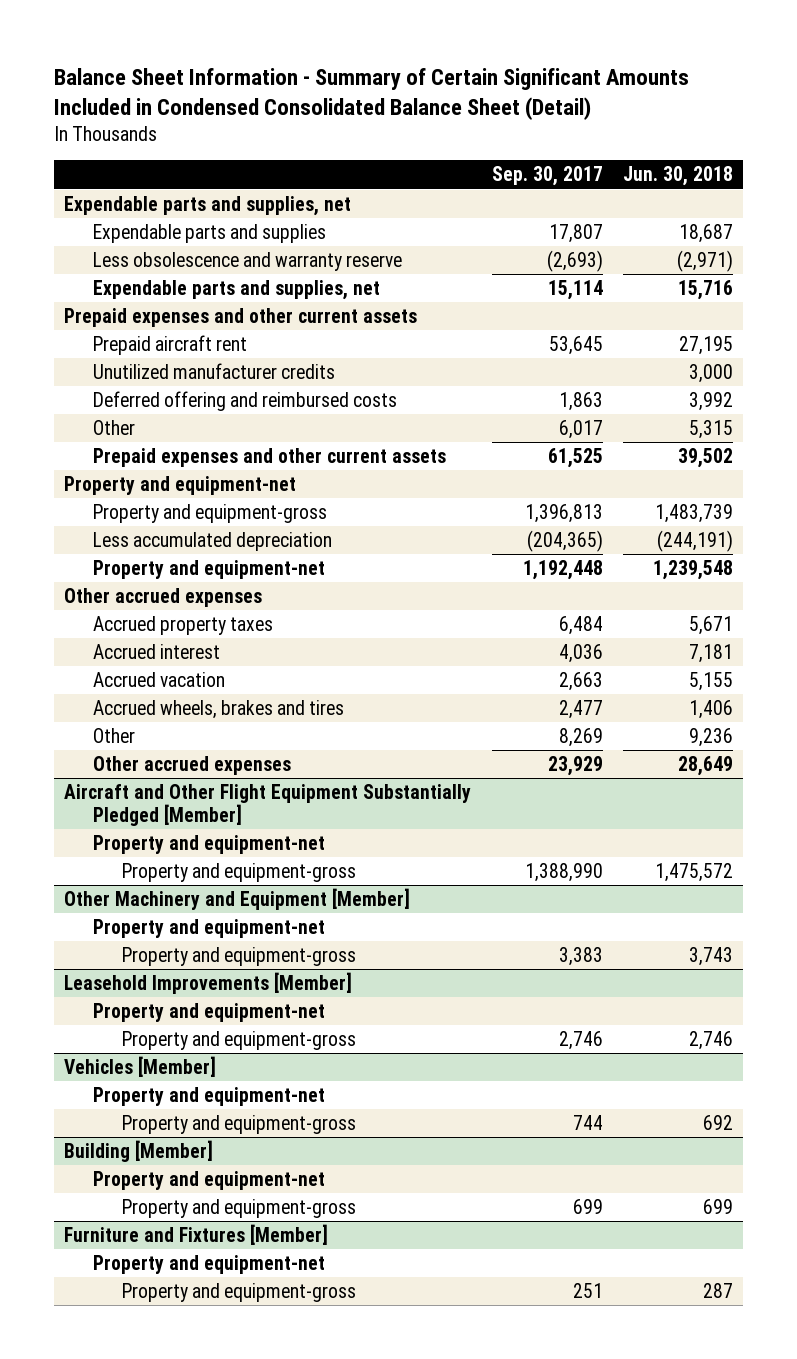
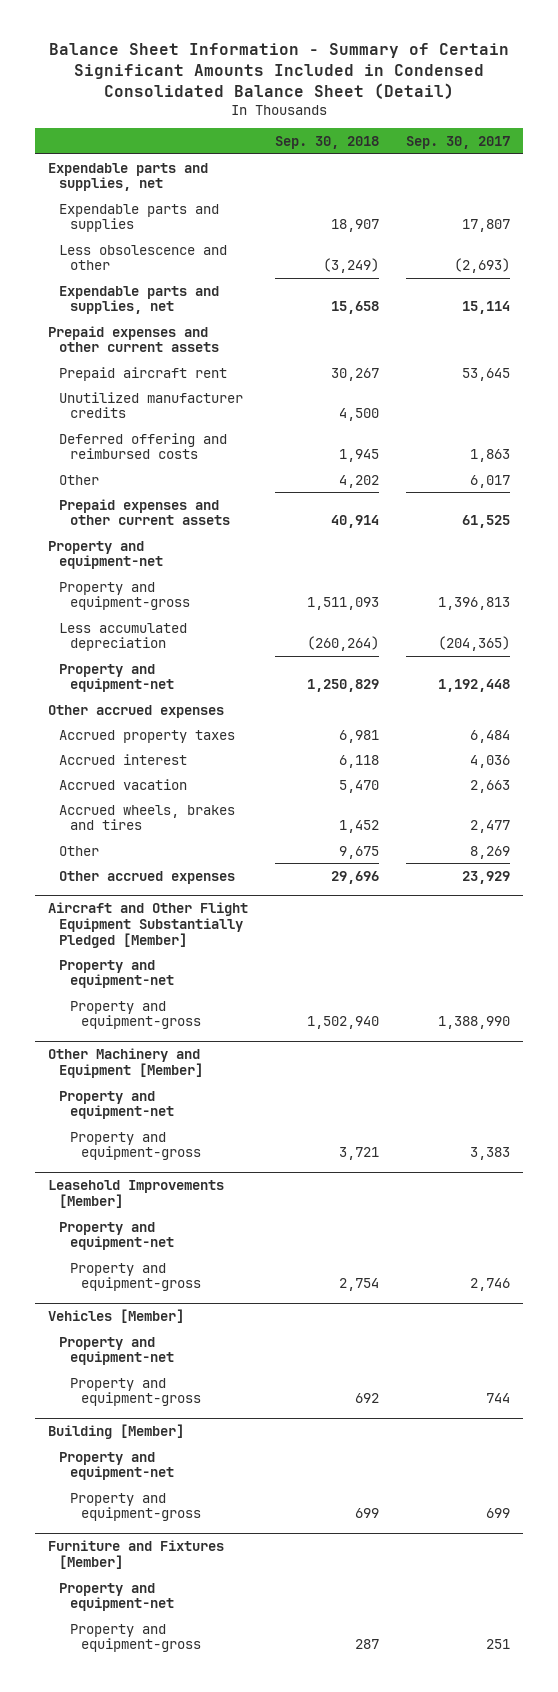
[622,166,733,187] Jun. 30, 2018 -> none
none -> [275,135,380,149] Sep. 30, 2018
[93,252,403,272] Less obsolescence and warranty reserve -> [59,244,228,271] Less obsolescence and other

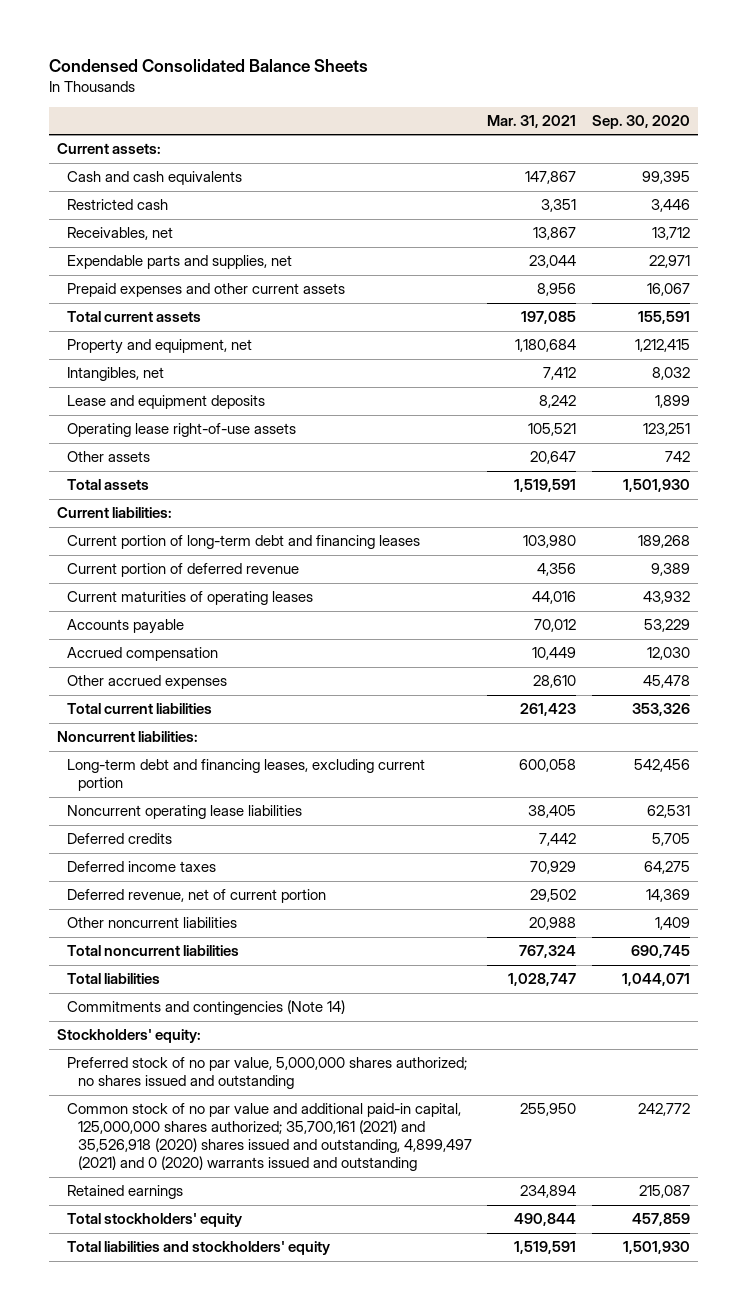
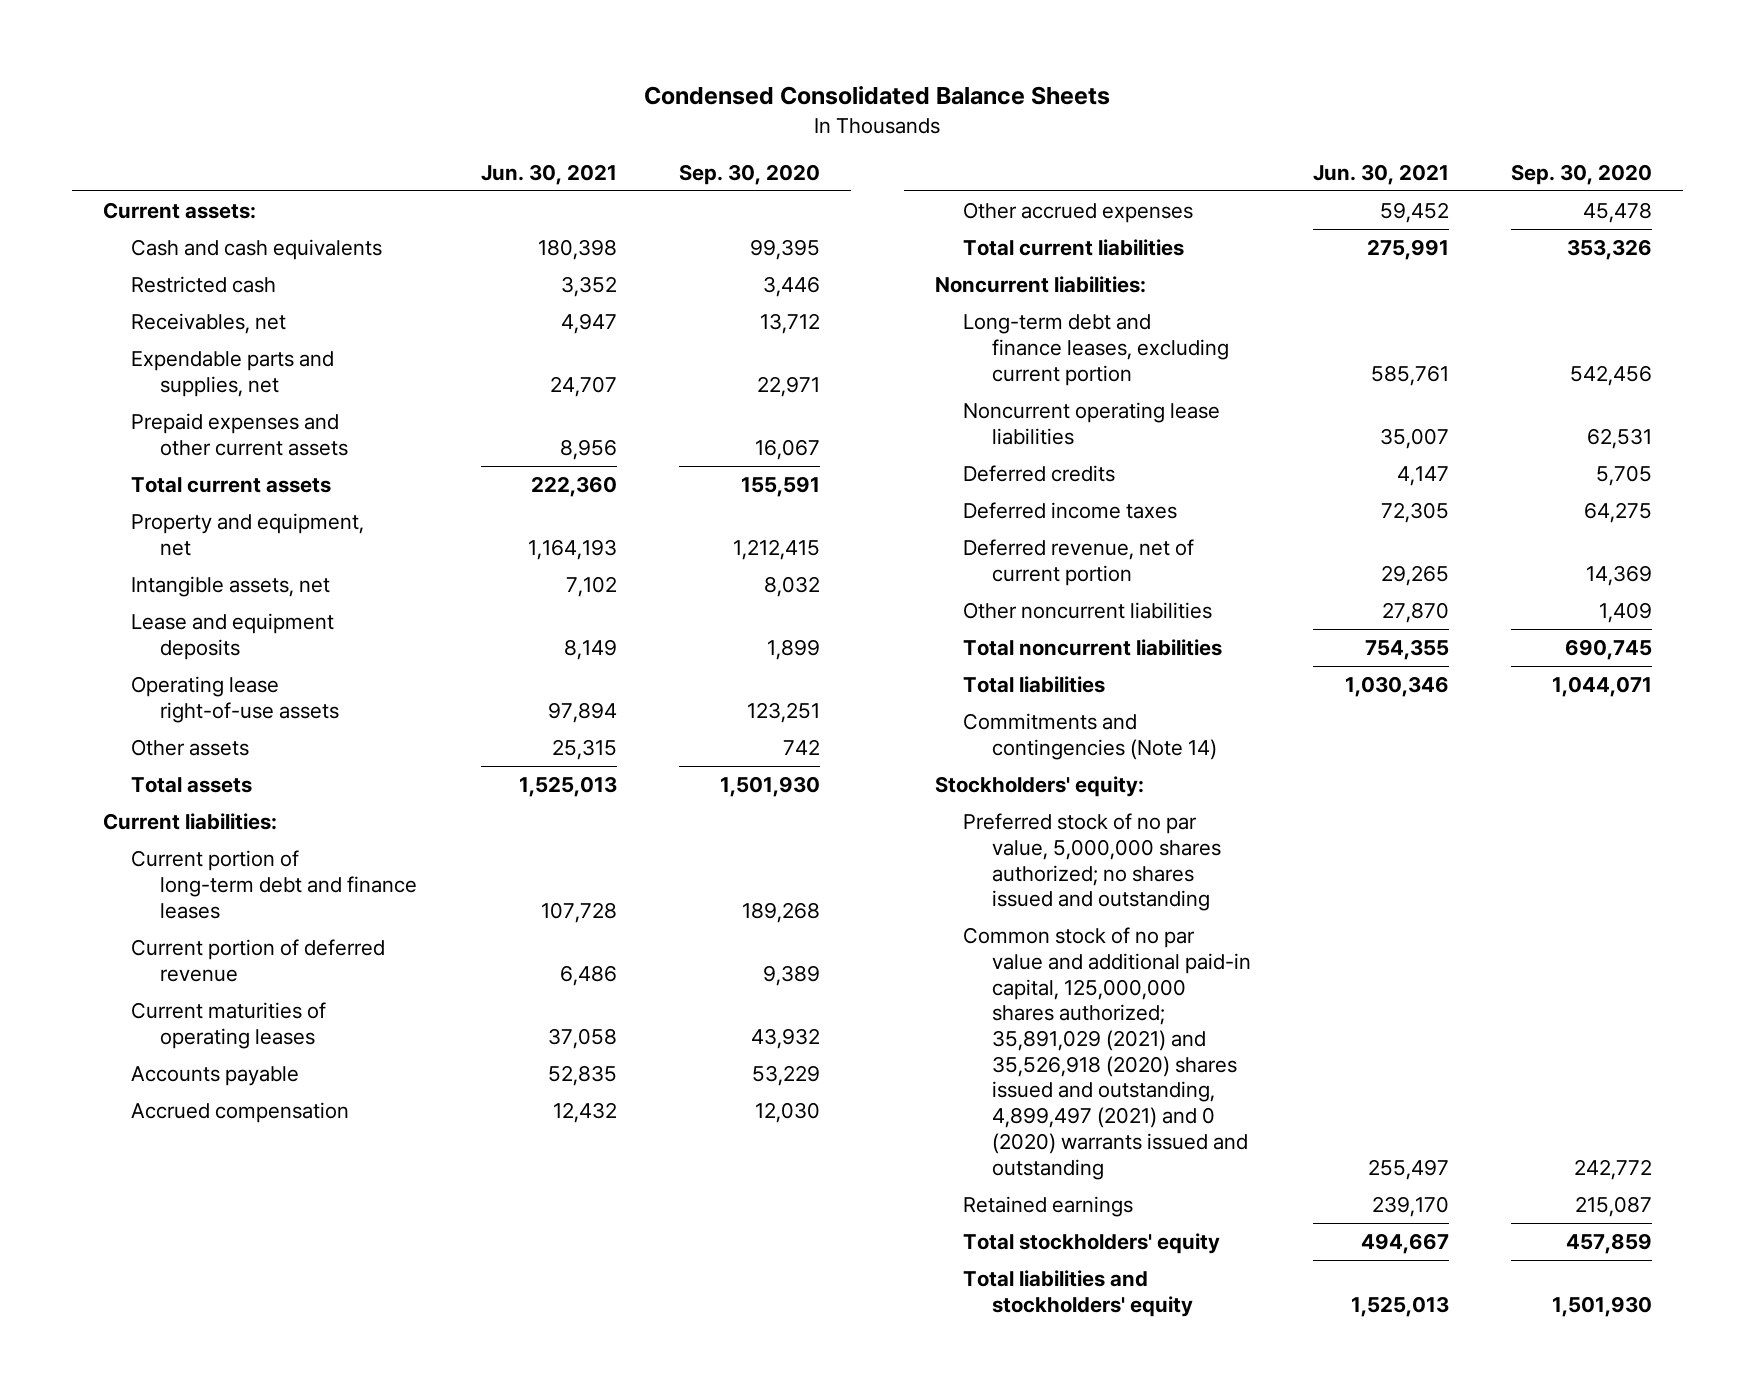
[487,114,577,128] Mar. 31, 2021 -> none
none -> [480,163,617,185] Jun. 30, 2021
[67,367,165,382] Intangibles, net -> [131,576,331,598] Intangible assets, net
[67,535,421,550] Current portion of long-term debt and financing leases -> [131,850,417,919] Current portion of long-term debt and finance leases
[67,759,426,792] Long-term debt and financing leases, excluding current portion -> [963,314,1229,386] Long-term debt and finance leases, excluding current portion
[67,1103,472,1172] Common stock of no par value and additional paid-in capital, 125,000,000 shares authorized; 35,700,161 (2021) and 35,526,918 (2020) shares issued and outstanding, 4,899,497 (2021) and 0 (2020) warrants issued and outstanding -> [963,927,1251,1180] Common stock of no par value and additional paid-in capital, 125,000,000 shares authorized; 35,891,029 (2021) and 35,526,918 (2020) shares issued and outstanding, 4,899,497 (2021) and 0 (2020) warrants issued and outstanding

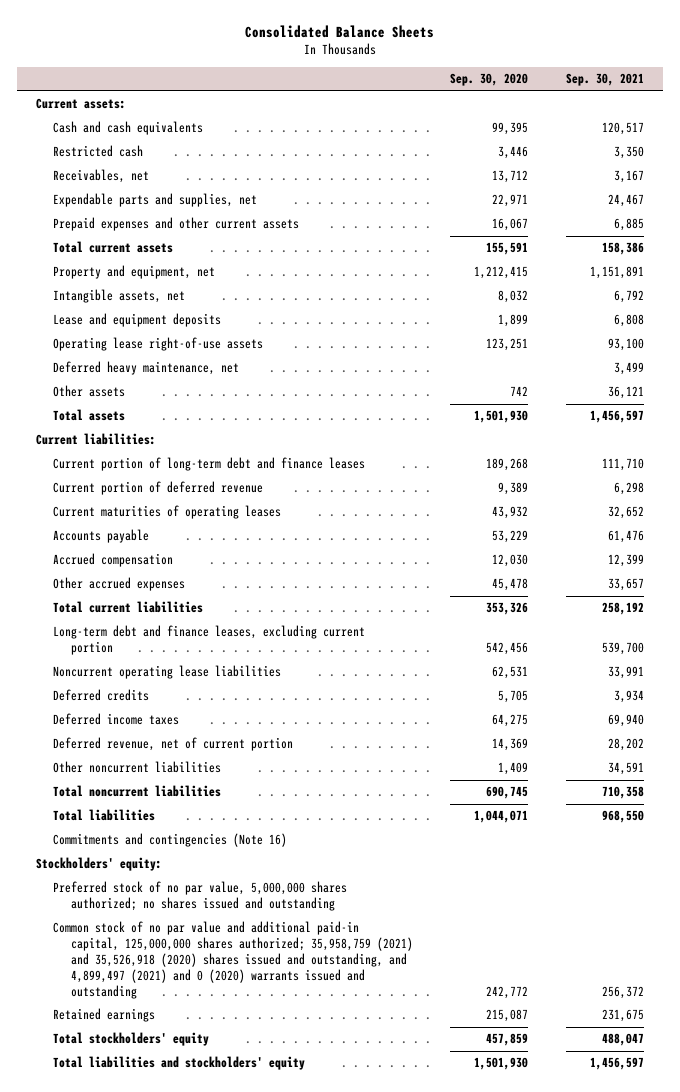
[644,86,1111,106] Condensed Consolidated Balance Sheets -> [244,24,434,38] Consolidated Balance Sheets
[480,163,617,185] Jun. 30, 2021 -> none
none -> [565,73,644,87] Sep. 30, 2021
none -> [53,361,240,376] Deferred heavy maintenance, net
[934,276,1146,294] Noncurrent liabilities: -> none
[963,713,1217,760] Commitments and contingencies (Note 14) -> [53,833,288,848] Commitments and contingencies (Note 16)
[963,927,1251,1180] Common stock of no par value and additional paid-in capital, 125,000,000 shares authorized; 35,891,029 (2021) and 35,526,918 (2020) shares issued and outstanding, 4,899,497 (2021) and 0 (2020) warrants issued and outstanding -> [53,921,413,999] Common stock of no par value and additional paid-in capital, 125,000,000 shares authorized; 35,958,759 (2021) and 35,526,918 (2020) shares issued and outstanding, and 4,899,497 (2021) and 0 (2020) warrants issued and outstanding

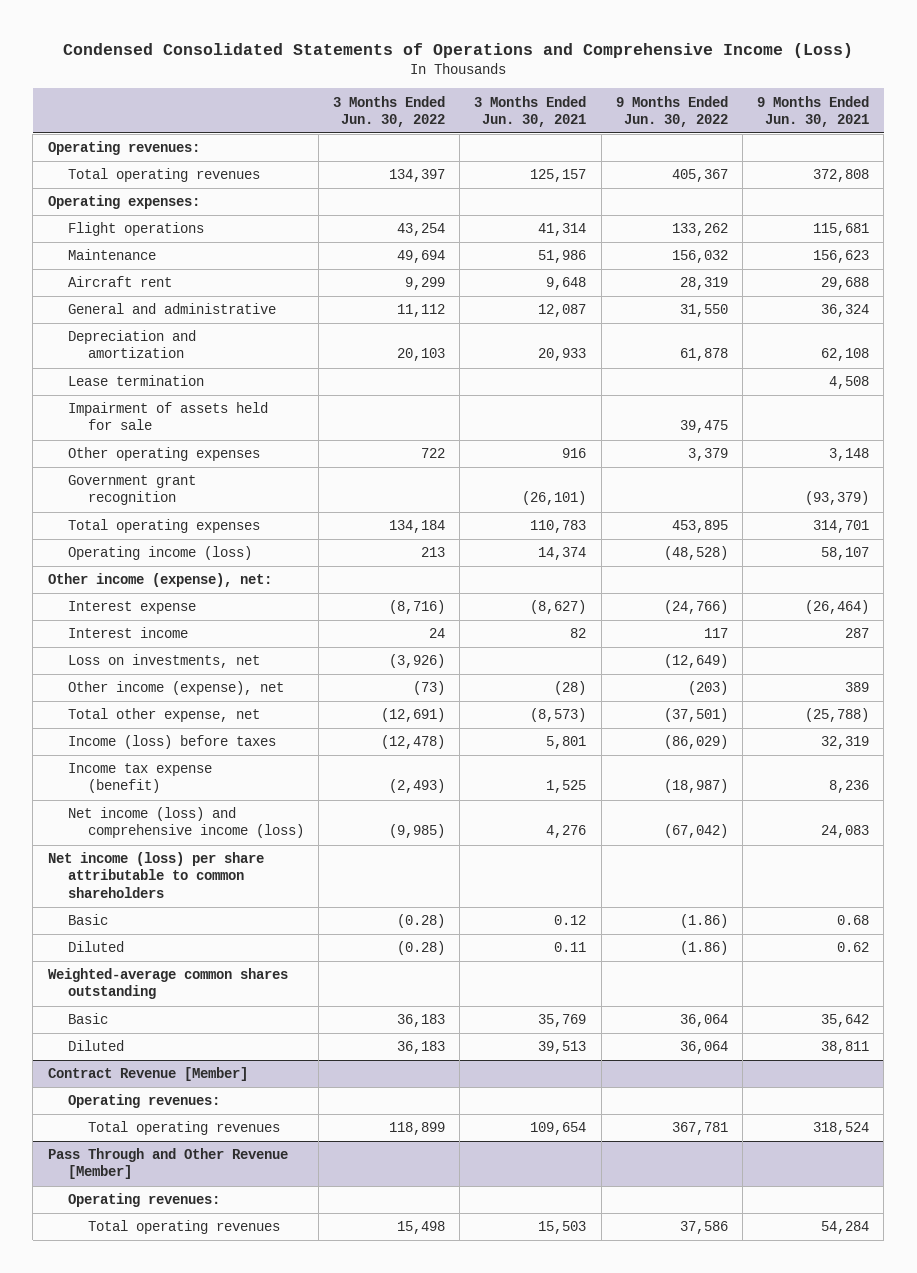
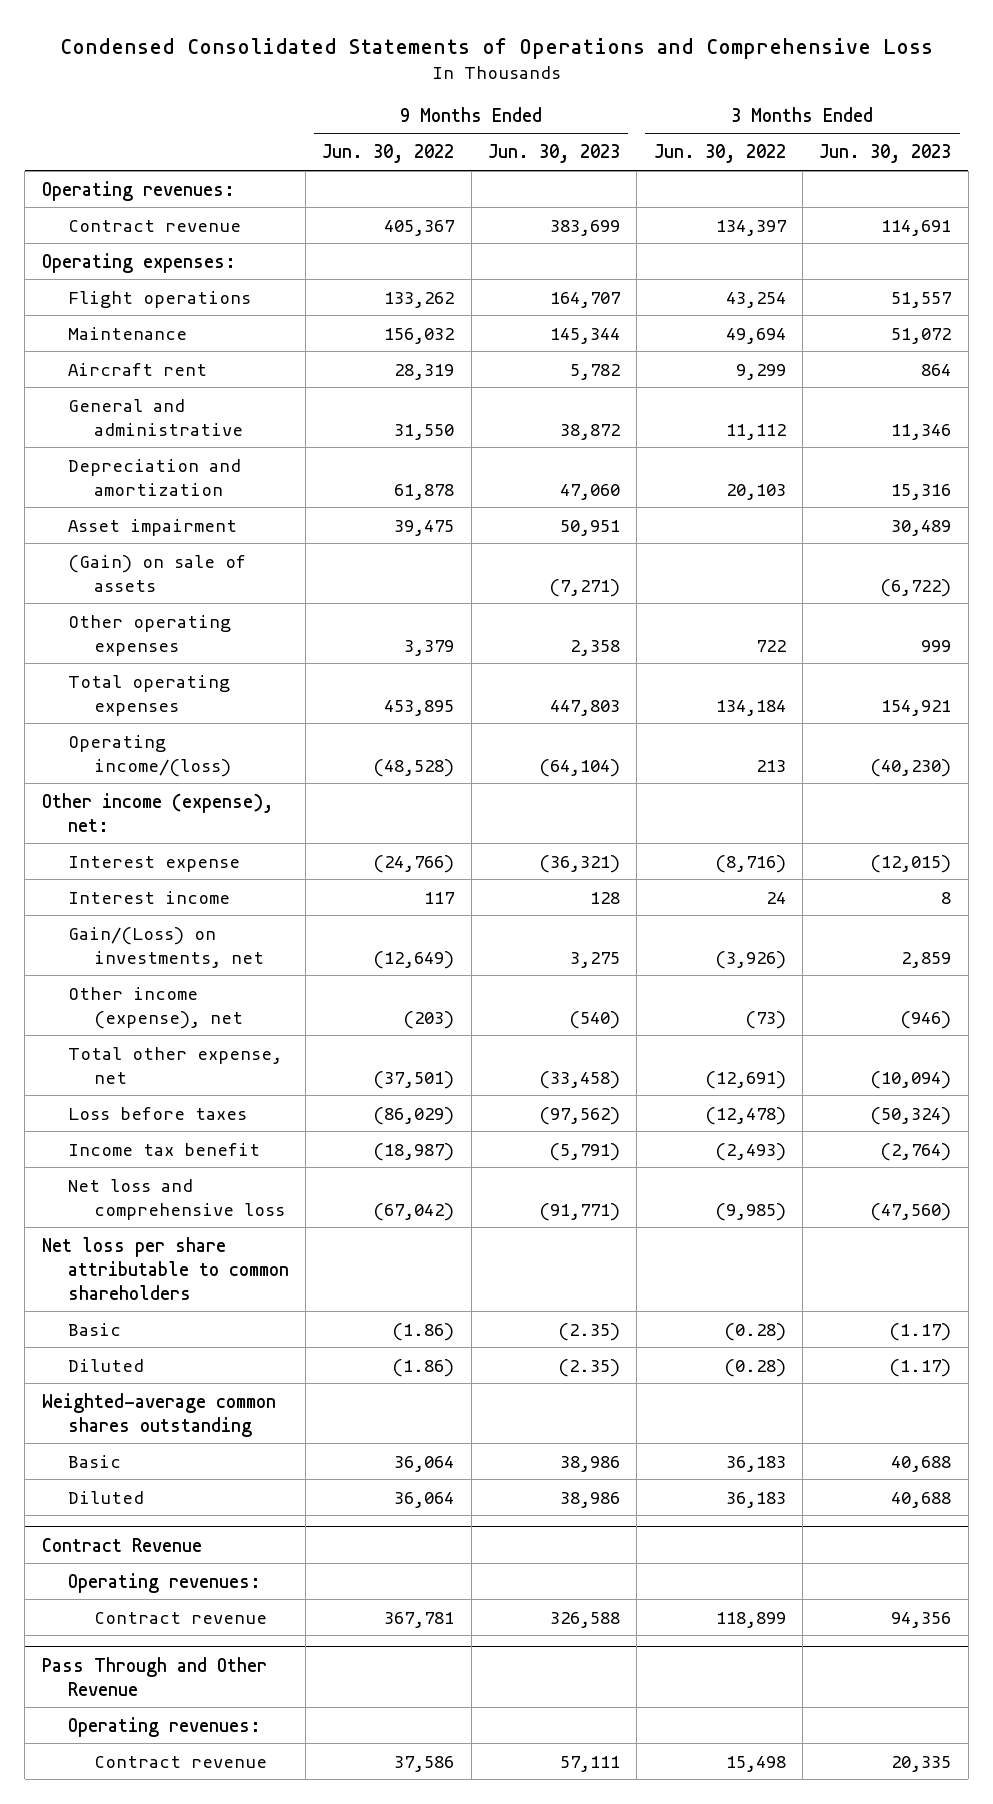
[63,43,854,59] Condensed Consolidated Statements of Operations and Comprehensive Income (Loss) -> [59,37,933,59] Condensed Consolidated Statements of Operations and Comprehensive Loss
[474,95,587,127] 3 Months Ended Jun. 30, 2021 -> none
[757,95,870,127] 9 Months Ended Jun. 30, 2021 -> none
none -> [487,144,620,164] Jun. 30, 2023
none -> [819,144,952,164] Jun. 30, 2023
[67,168,260,183] Total operating revenues -> [67,219,241,232] Contract revenue
[67,375,204,387] Lease termination -> none
[67,402,268,431] Impairment of assets held for sale -> [67,518,237,536] Asset impairment
none -> [67,554,246,592] (Gain) on sale of assets
[67,475,196,506] Government grant recognition -> none
[67,546,252,561] Operating income (loss) -> [67,734,231,777] Operating income/(loss)
[67,654,260,669] Loss on investments, net -> [67,926,264,968] Gain/(Loss) on investments, net
[67,735,276,750] Income (loss) before taxes -> [67,1106,247,1120] Loss before taxes
[67,763,212,794] Income tax expense (benefit) -> [67,1142,260,1156] Income tax benefit
[67,807,304,839] Net income (loss) and comprehensive income (loss) -> [67,1178,285,1220] Net loss and comprehensive loss
[47,852,264,898] Net income (loss) per share attributable to common shareholders -> [41,1236,289,1300] Net loss per share attributable to common shareholders
[47,1067,248,1082] Contract Revenue [Member] -> [41,1537,202,1552] Contract Revenue
[87,1121,280,1136] Total operating revenues -> [93,1611,267,1624] Contract revenue
[47,1148,288,1180] Pass Through and Other Revenue [Member] -> [41,1656,267,1696] Pass Through and Other Revenue
[87,1220,280,1235] Total operating revenues -> [93,1755,267,1768] Contract revenue

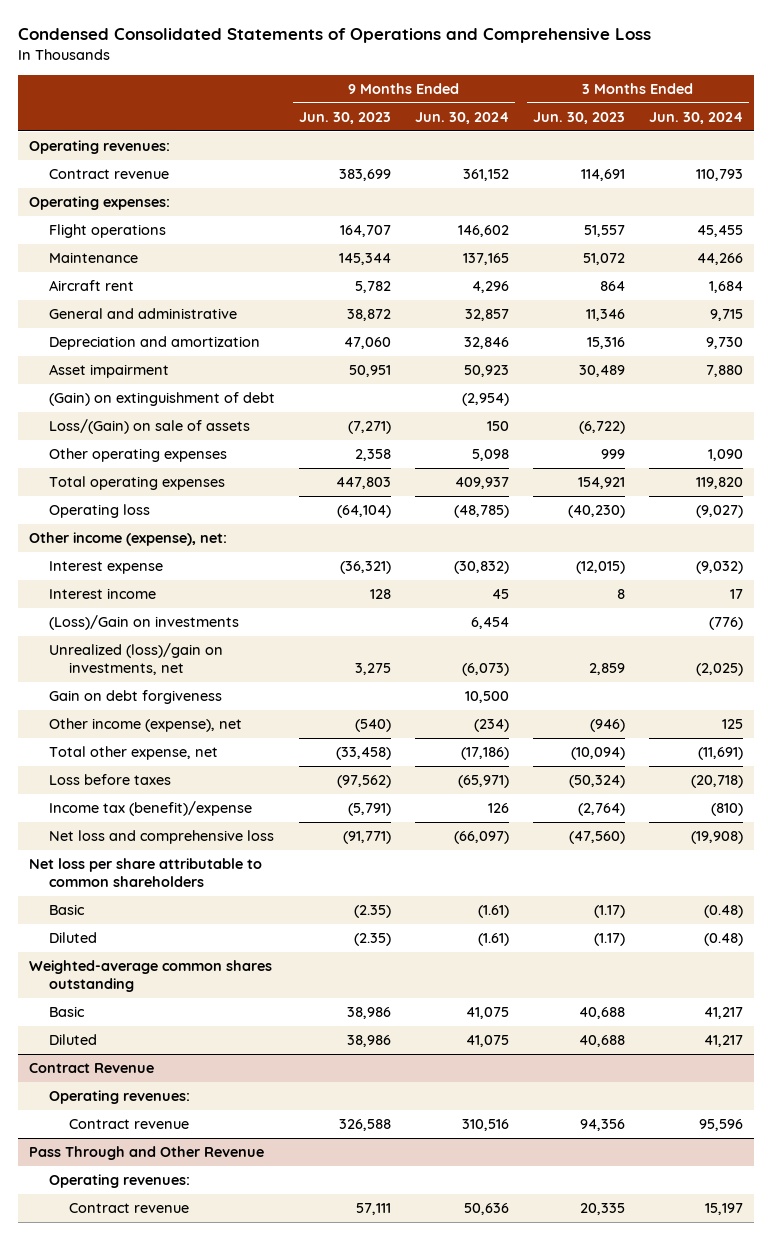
[322,144,455,164] Jun. 30, 2022 -> none
[653,144,786,164] Jun. 30, 2022 -> none
none -> [415,112,510,125] Jun. 30, 2024
none -> [648,112,743,125] Jun. 30, 2024
none -> [49,392,276,407] (Gain) on extinguishment of debt
[67,554,246,592] (Gain) on sale of assets -> [49,419,251,435] Loss/(Gain) on sale of assets
[67,734,231,777] Operating income/(loss) -> [49,504,151,519] Operating loss
none -> [49,615,240,631] (Loss)/Gain on investments
[67,926,264,968] Gain/(Loss) on investments, net -> [49,643,224,676] Unrealized (loss)/gain on investments, net
none -> [49,690,223,705] Gain on debt forgiveness
[67,1142,260,1156] Income tax benefit -> [49,801,253,817] Income tax (benefit)/expense

